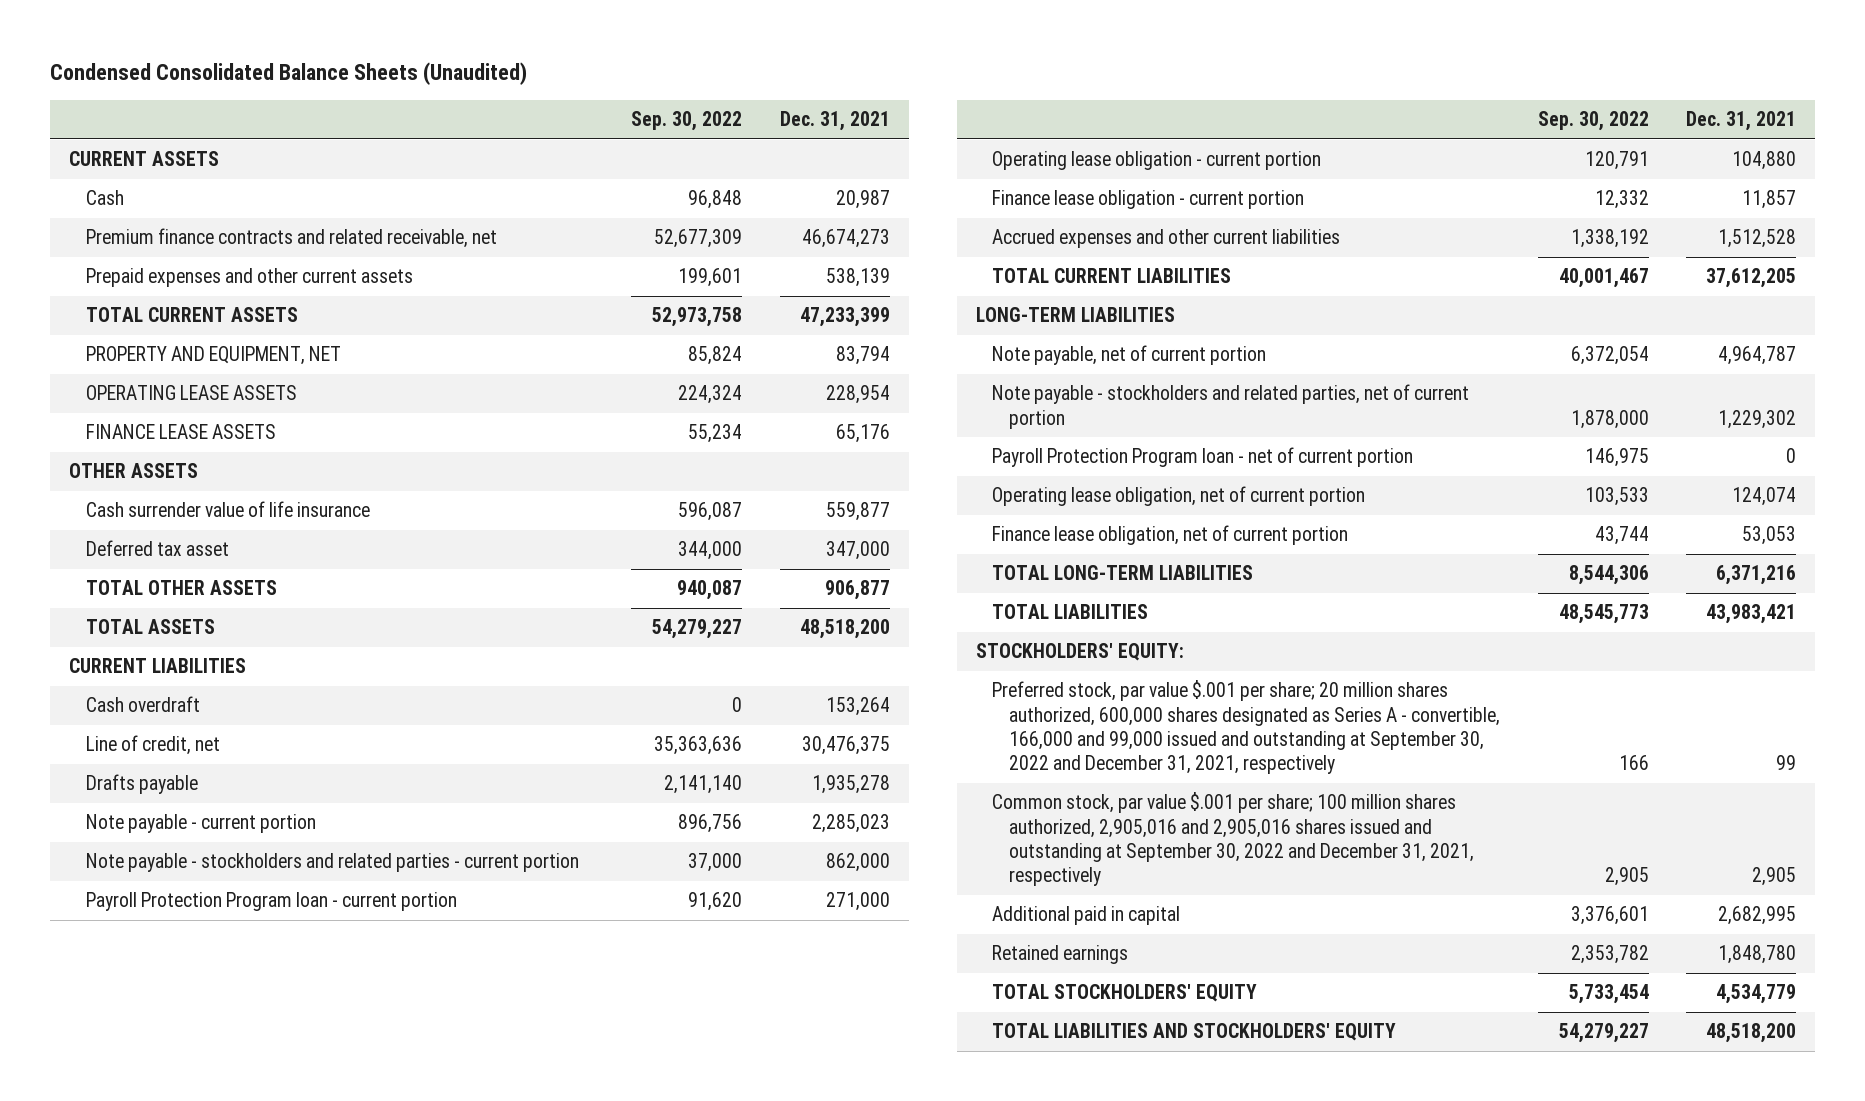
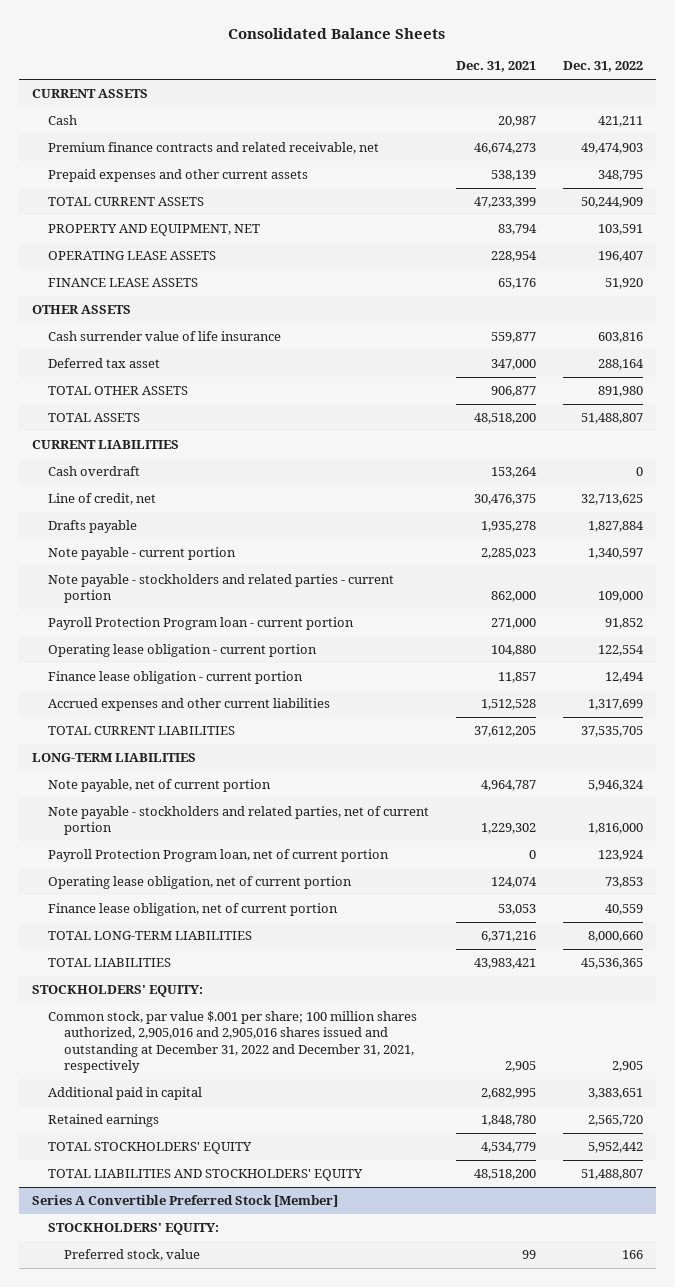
[50,62,528,86] Condensed Consolidated Balance Sheets (Unaudited) -> [228,28,446,40] Consolidated Balance Sheets
[631,111,743,132] Sep. 30, 2022 -> none
none -> [562,61,643,73] Dec. 31, 2022
[992,447,1414,468] Payroll Protection Program loan - net of current portion -> [48,849,390,863] Payroll Protection Program loan, net of current portion
[992,680,1501,775] Preferred stock, par value $.001 per share; 20 million shares authorized, 600,000 shares designated as Series A - convertible, 166,000 and 99,000 issued and outstanding at September 30, 2022 and December 31, 2021, respectively -> none
[992,792,1475,887] Common stock, par value $.001 per share; 100 million shares authorized, 2,905,016 and 2,905,016 shares issued and outstanding at September 30, 2022 and December 31, 2021, respectively -> [48,1011,418,1074] Common stock, par value $.001 per share; 100 million shares authorized, 2,905,016 and 2,905,016 shares issued and outstanding at December 31, 2022 and December 31, 2021, respectively
none -> [32,1195,339,1208] Series A Convertible Preferred Stock [Member]
none -> [48,1223,220,1236] STOCKHOLDERS' EQUITY:
none -> [64,1249,201,1262] Preferred stock, value

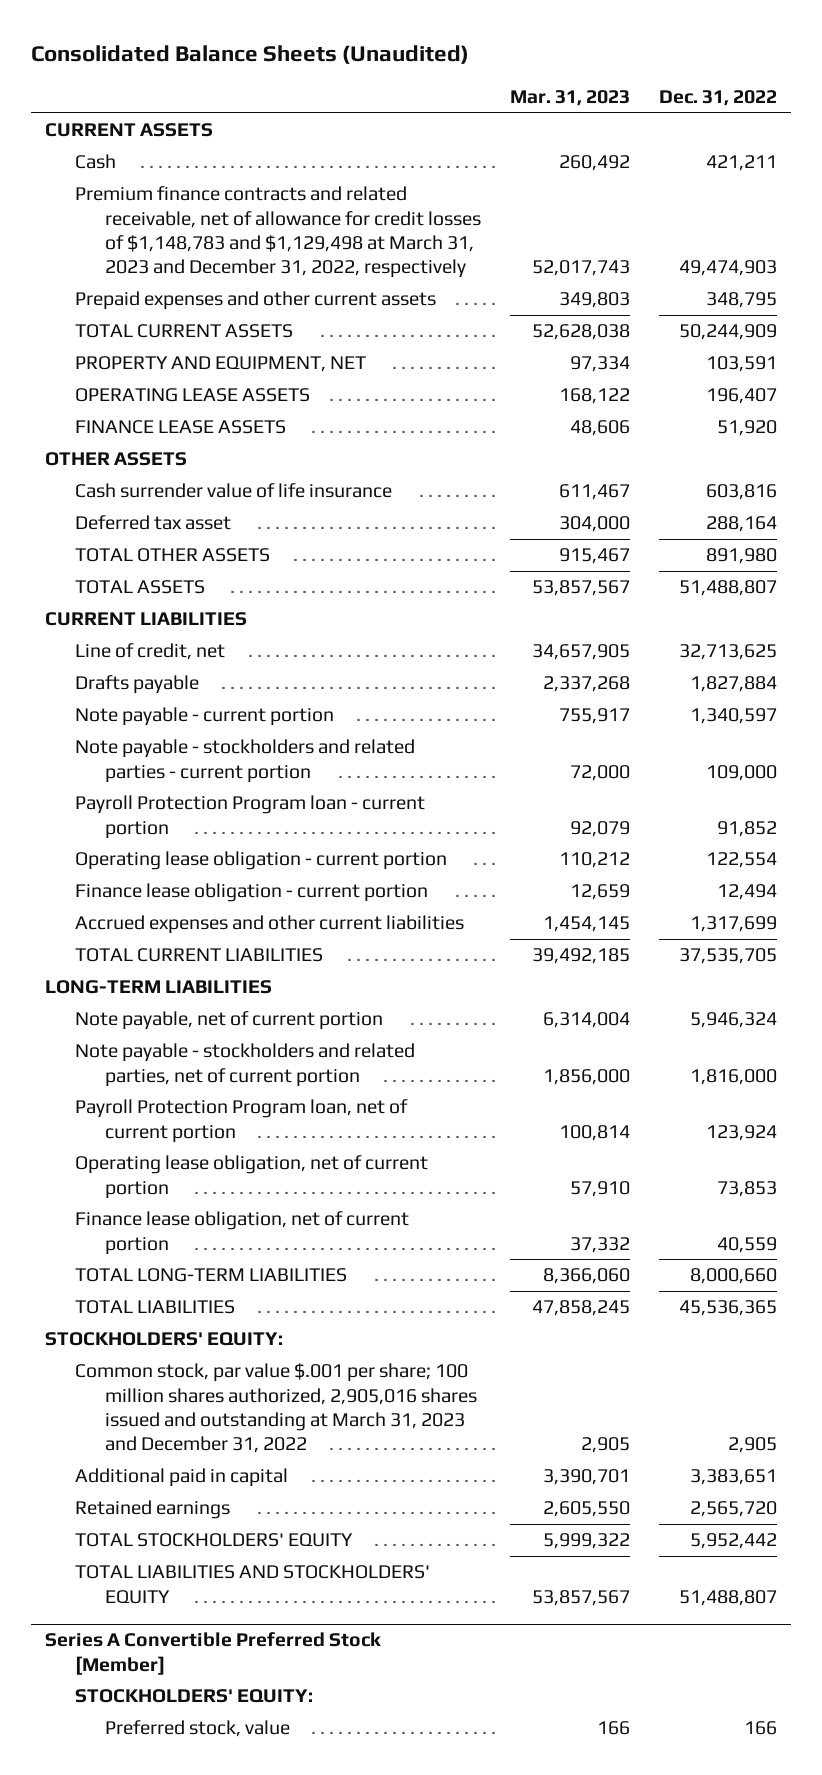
[228,28,446,40] Consolidated Balance Sheets -> [31,45,470,65] Consolidated Balance Sheets (Unaudited)
[455,61,536,73] Dec. 31, 2021 -> none
none -> [510,90,631,107] Mar. 31, 2023
[48,142,380,155] Premium finance contracts and related receivable, net -> [75,186,482,279] Premium finance contracts and related receivable, net of allowance for credit losses of $1,148,783 and $1,129,498 at March 31, 2023 and December 31, 2022, respectively
[48,466,141,477] Cash overdraft -> none
[48,1011,418,1074] Common stock, par value $.001 per share; 100 million shares authorized, 2,905,016 and 2,905,016 shares issued and outstanding at December 31, 2022 and December 31, 2021, respectively -> [75,1363,478,1454] Common stock, par value $.001 per share; 100 million shares authorized, 2,905,016 shares issued and outstanding at March 31, 2023 and December 31, 2022

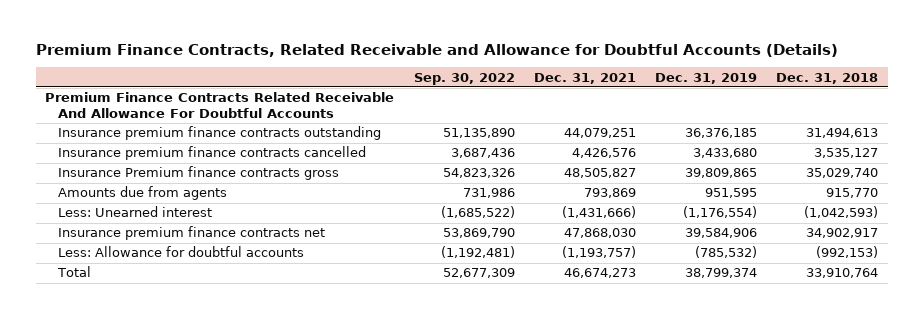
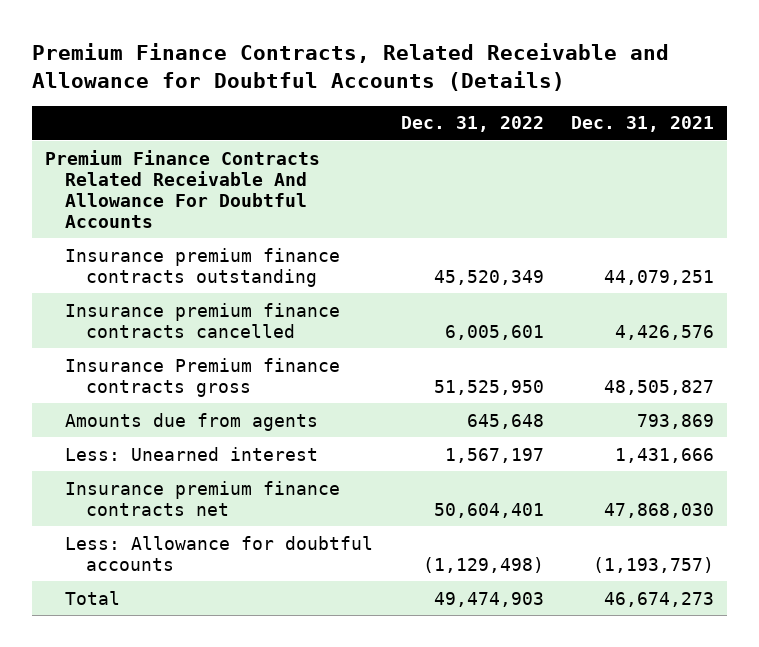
[413,72,515,85] Sep. 30, 2022 -> none
[655,72,758,84] Dec. 31, 2019 -> none
[776,72,879,84] Dec. 31, 2018 -> none
none -> [400,116,544,133] Dec. 31, 2022
[561,206,636,219] (1,431,666) -> [614,447,714,463] 1,431,666

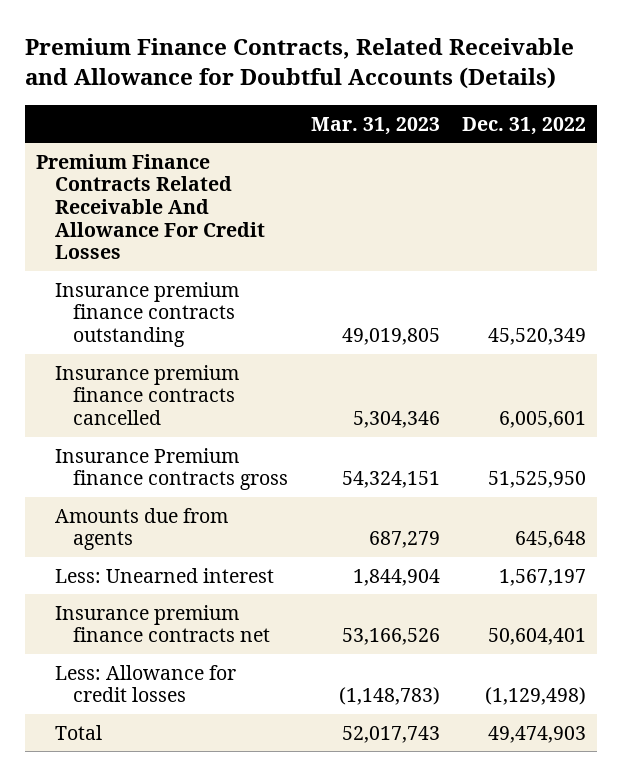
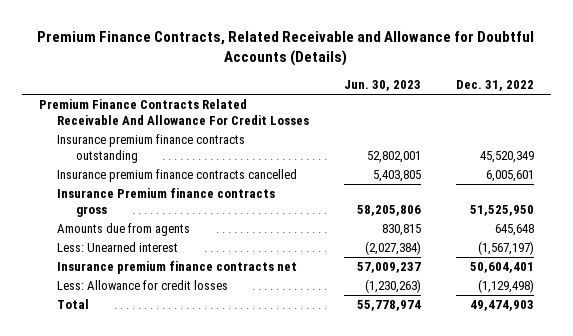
[310,116,440,135] Mar. 31, 2023 -> none
none -> [344,80,422,92] Jun. 30, 2023
[498,568,586,586] 1,567,197 -> [477,241,534,256] (1,567,197)

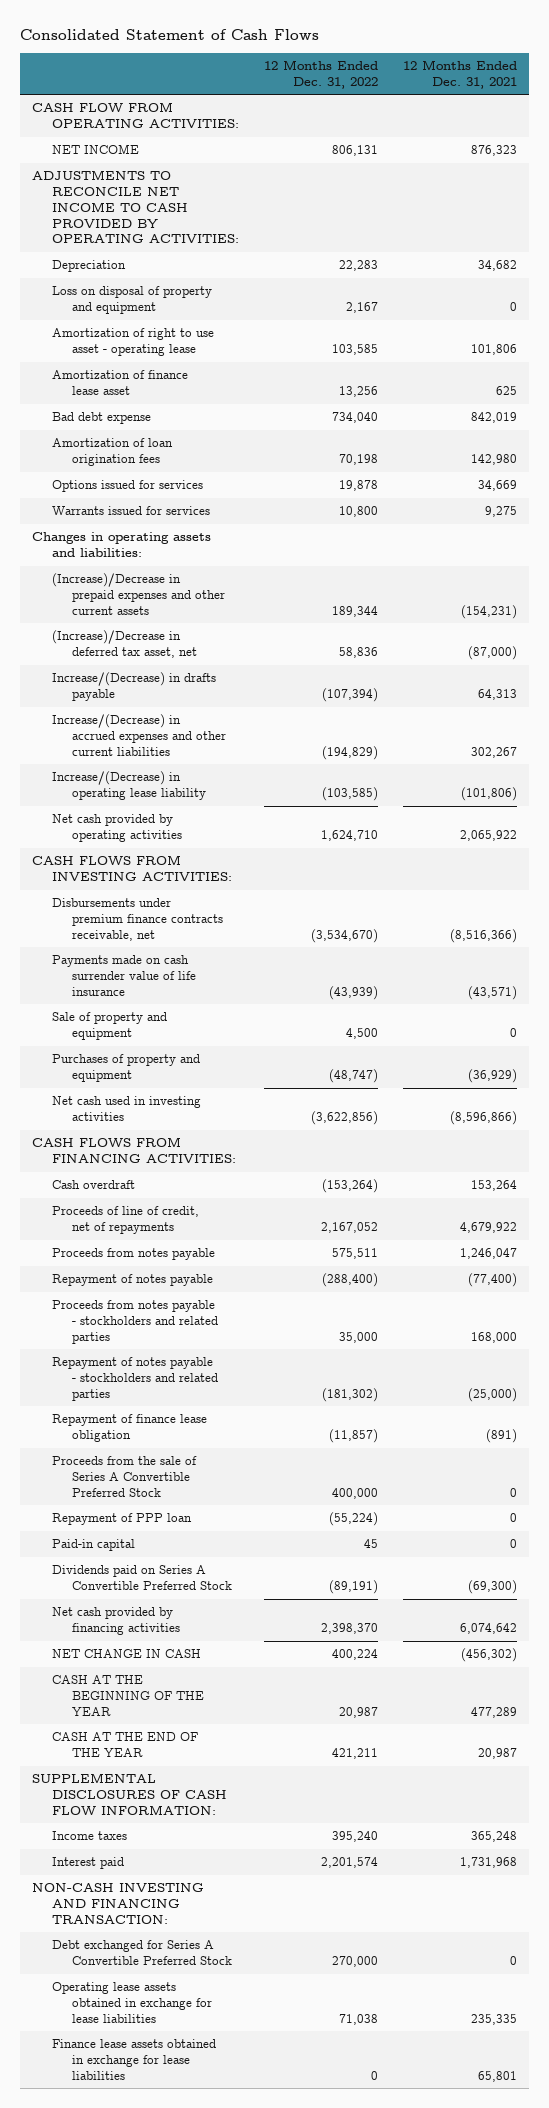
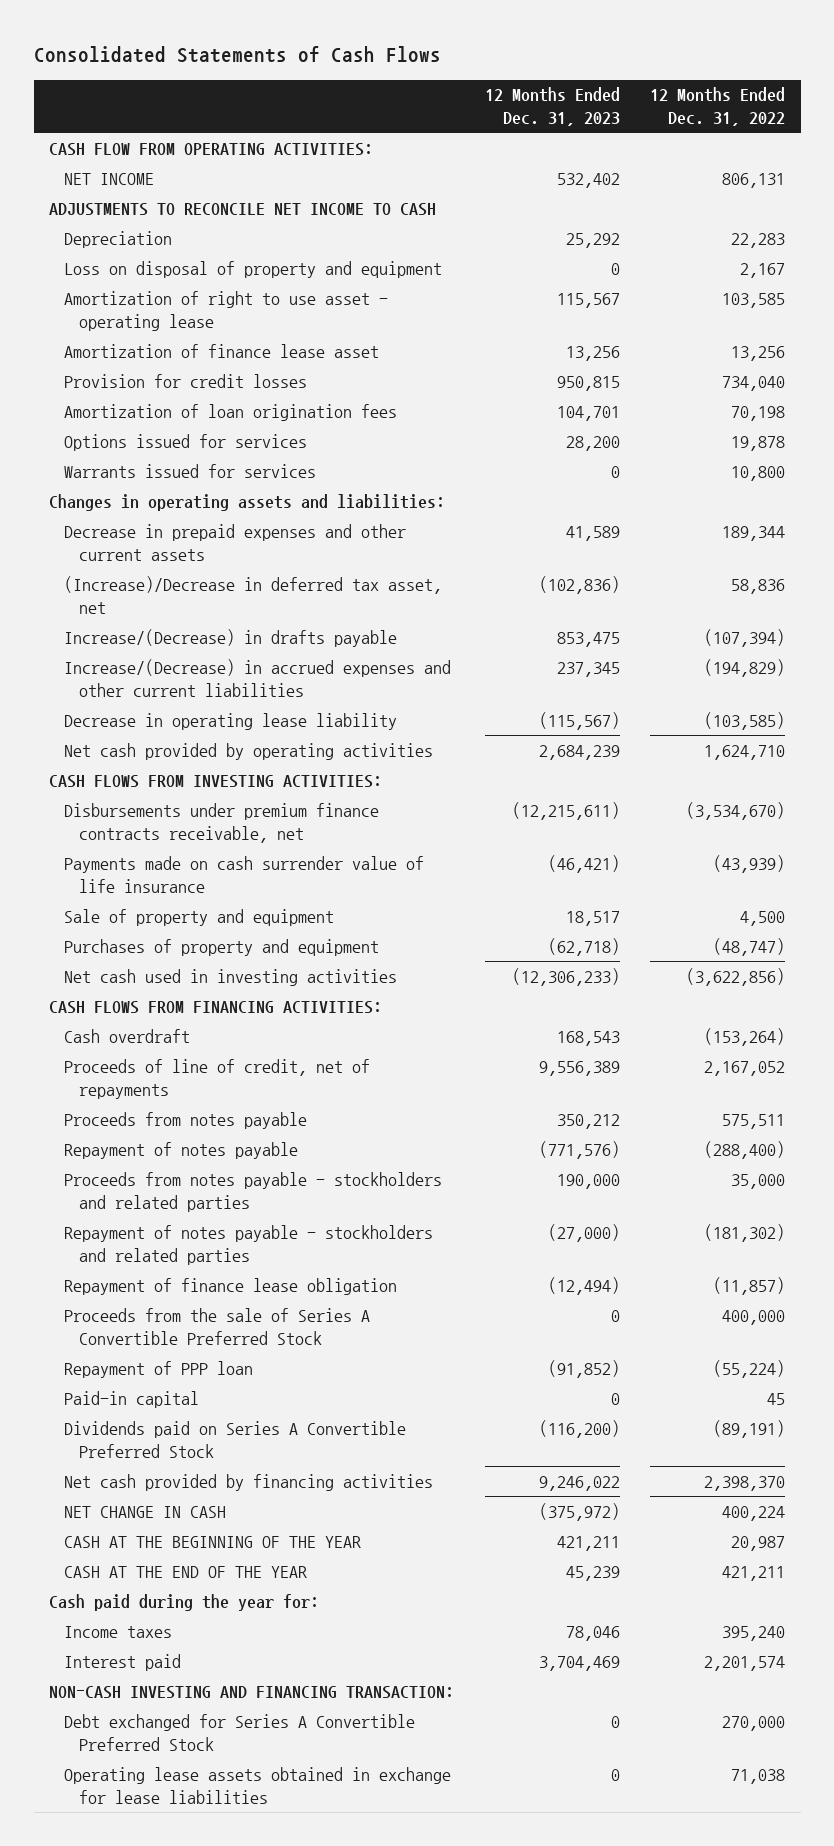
[19,28,319,40] Consolidated Statement of Cash Flows -> [33,46,441,64] Consolidated Statements of Cash Flows
[402,60,517,89] 12 Months Ended Dec. 31, 2021 -> none
none -> [484,87,620,127] 12 Months Ended Dec. 31, 2023
[32,170,240,244] ADJUSTMENTS TO RECONCILE NET INCOME TO CASH PROVIDED BY OPERATING ACTIVITIES: -> [48,202,436,216] ADJUSTMENTS TO RECONCILE NET INCOME TO CASH
[52,412,152,425] Bad debt expense -> [63,373,307,388] Provision for credit losses
[52,573,226,615] (Increase)/Decrease in prepaid expenses and other current assets -> [63,523,406,561] Decrease in prepaid expenses and other current assets
[52,771,207,801] Increase/(Decrease) in operating lease liability -> [63,712,397,730] Decrease in operating lease liability
[32,1773,228,1815] SUPPLEMENTAL DISCLOSURES OF CASH FLOW INFORMATION: -> none
none -> [48,1593,319,1611] Cash paid during the year for:
[52,2039,217,2080] Finance lease assets obtained in exchange for lease liabilities -> none

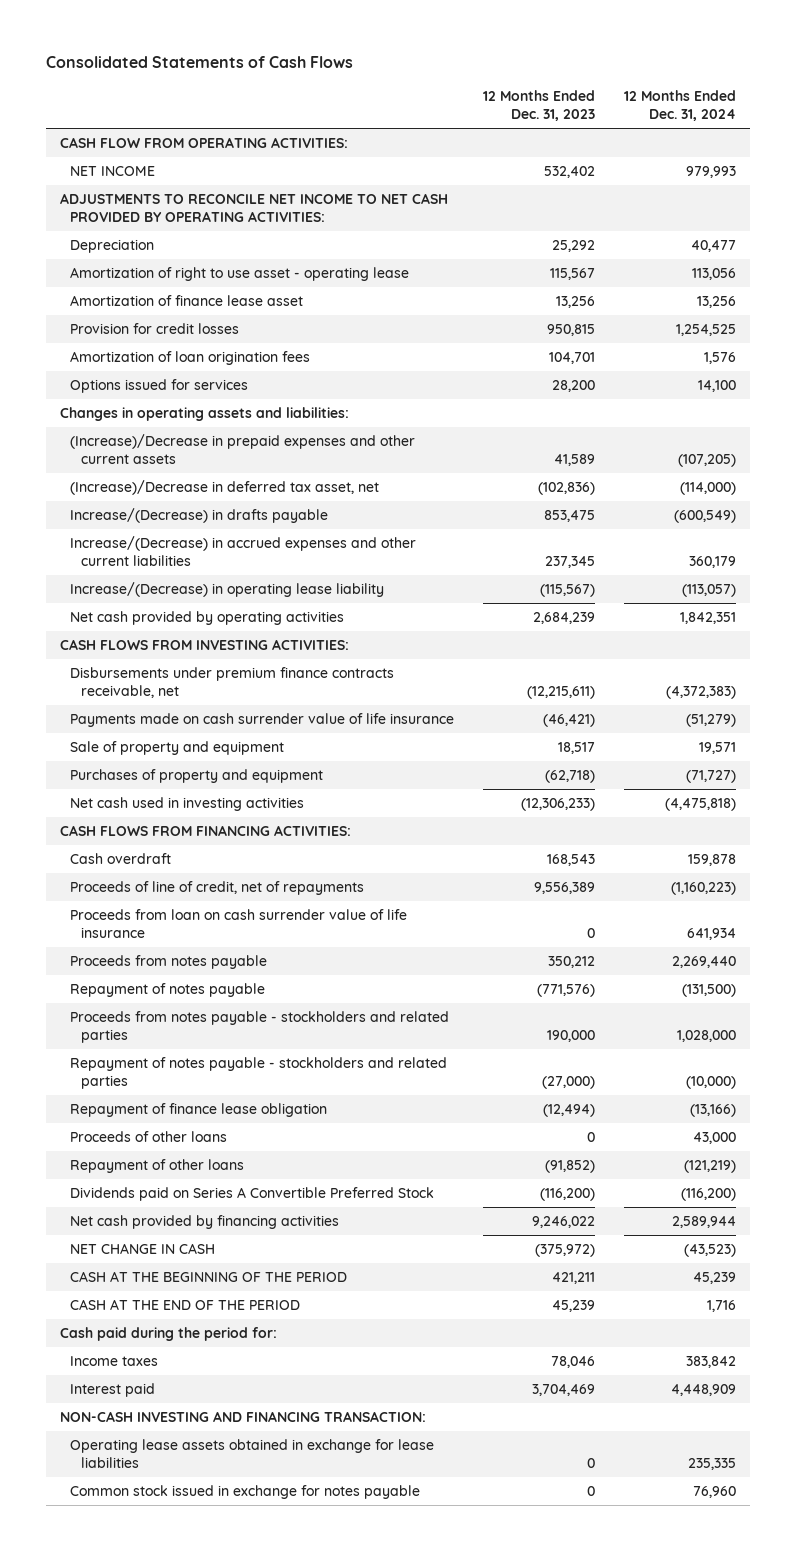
[650,87,786,127] 12 Months Ended Dec. 31, 2022 -> none
none -> [623,89,736,121] 12 Months Ended Dec. 31, 2024
[48,202,436,216] ADJUSTMENTS TO RECONCILE NET INCOME TO CASH -> [60,193,449,223] ADJUSTMENTS TO RECONCILE NET INCOME TO NET CASH PROVIDED BY OPERATING ACTIVITIES:
[63,260,442,278] Loss on disposal of property and equipment -> none
[63,463,316,478] Warrants issued for services -> none
[63,523,406,561] Decrease in prepaid expenses and other current assets -> [70,434,416,465] (Increase)/Decrease in prepaid expenses and other current assets
[63,712,397,730] Decrease in operating lease liability -> [70,582,385,598] Increase/(Decrease) in operating lease liability
none -> [70,909,408,939] Proceeds from loan on cash surrender value of life insurance
[63,1307,370,1345] Proceeds from the sale of Series A Convertible Preferred Stock -> none
[63,1390,199,1408] Paid-in capital -> none
none -> [70,1131,228,1143] Proceeds of other loans
[63,1360,253,1378] Repayment of PPP loan -> [70,1159,245,1174] Repayment of other loans
[63,1535,361,1548] CASH AT THE BEGINNING OF THE YEAR -> [70,1271,348,1283] CASH AT THE BEGINNING OF THE PERIOD
[63,1565,307,1578] CASH AT THE END OF THE YEAR -> [70,1299,301,1311] CASH AT THE END OF THE PERIOD
[48,1593,319,1611] Cash paid during the year for: -> [60,1327,278,1342] Cash paid during the period for:
[63,1713,415,1751] Debt exchanged for Series A Convertible Preferred Stock -> none
none -> [70,1485,421,1500] Common stock issued in exchange for notes payable

